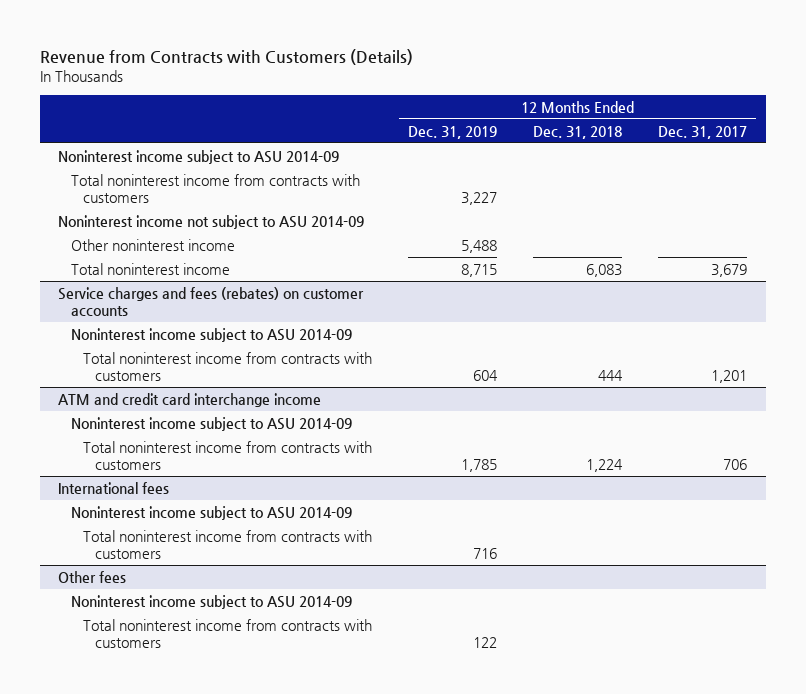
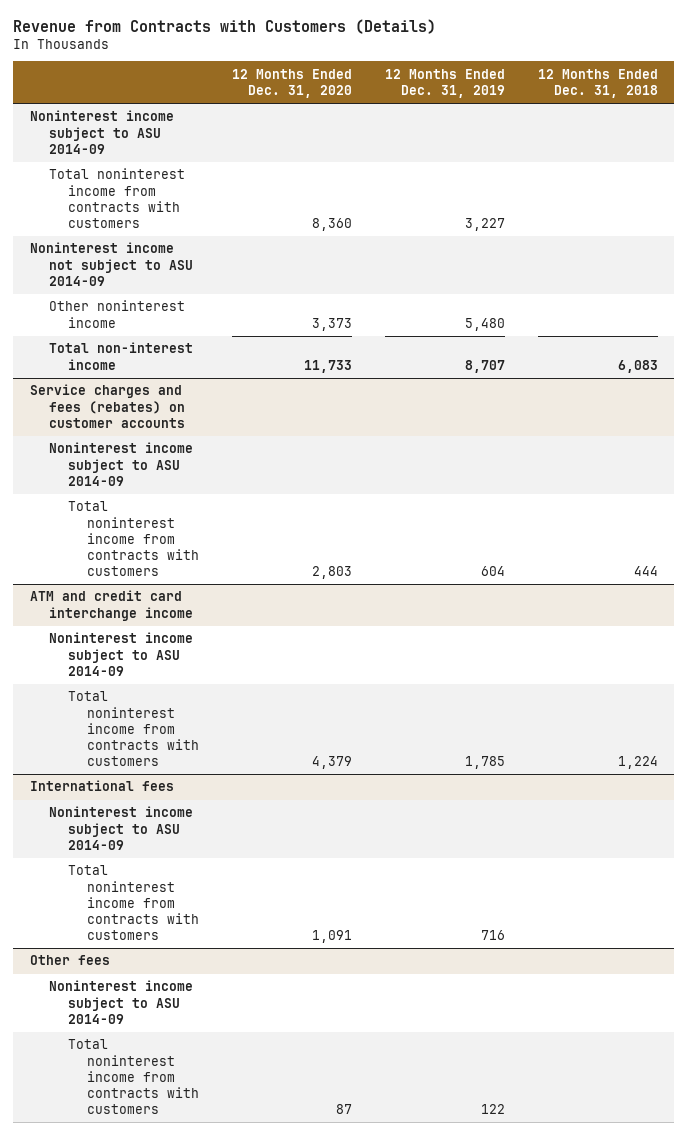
[658,125,748,139] Dec. 31, 2017 -> none
none -> [231,68,352,98] 12 Months Ended Dec. 31, 2020
[461,239,498,253] 5,488 -> [464,317,505,331] 5,480
[70,262,230,275] Total noninterest income -> [48,342,193,370] Total non-interest income
[461,263,498,277] 8,715 -> [464,359,505,373] 8,707

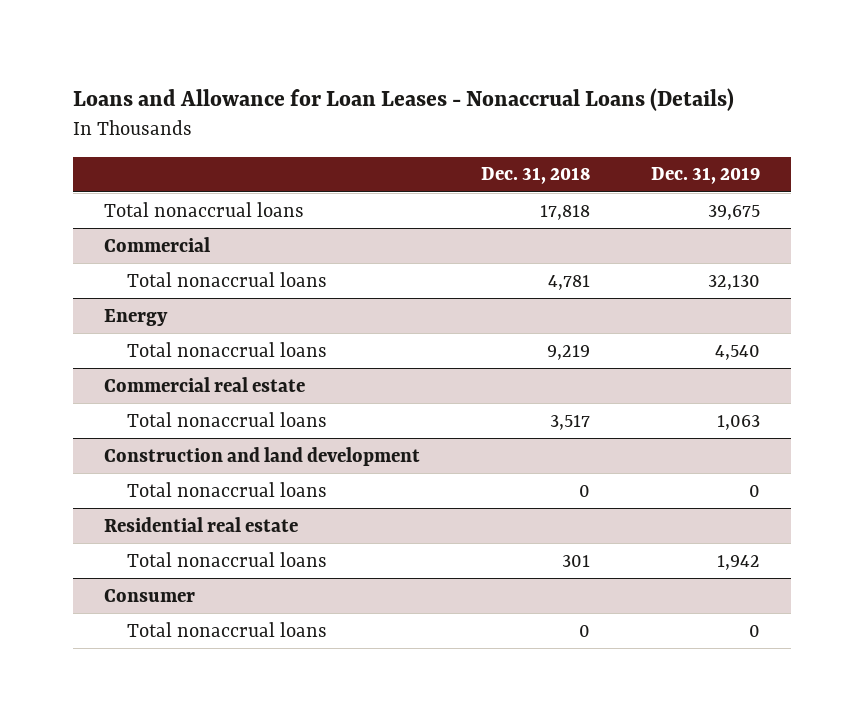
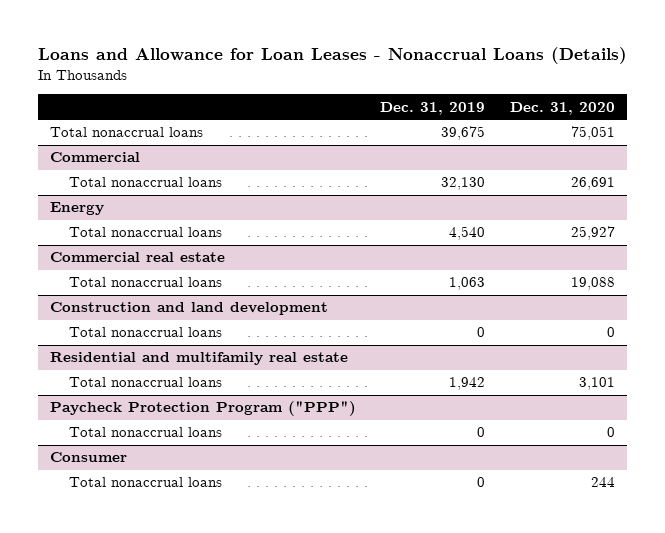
[480,167,590,185] Dec. 31, 2018 -> none
none -> [509,101,615,115] Dec. 31, 2020
[103,516,298,532] Residential real estate -> [50,352,349,366] Residential and multifamily real estate
none -> [50,401,357,417] Paycheck Protection Program ("PPP")
none -> [68,427,222,438] Total nonaccrual loans

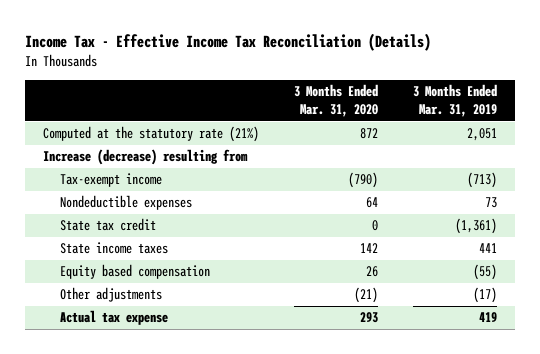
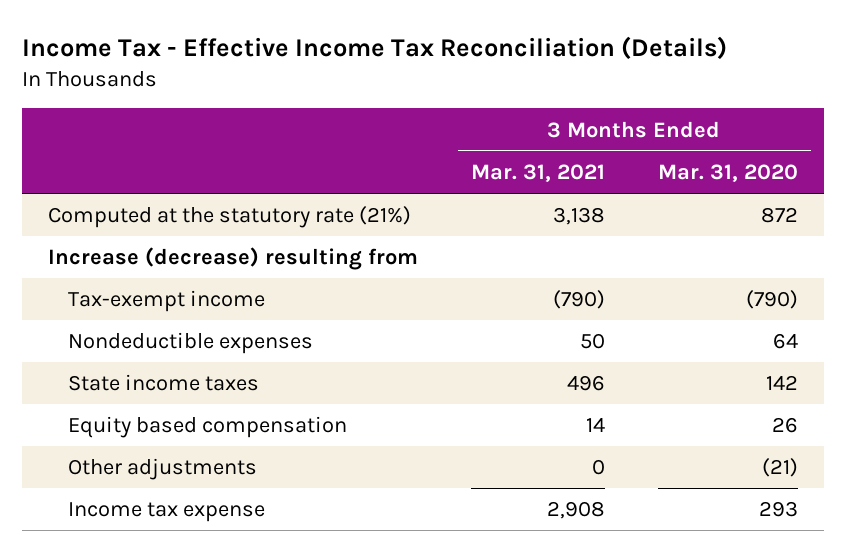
[413,84,498,118] 3 Months Ended Mar. 31, 2019 -> none
none -> [470,163,605,182] Mar. 31, 2021
[60,218,157,232] State tax credit -> none
[60,310,169,326] Actual tax expense -> [67,502,265,523] Income tax expense

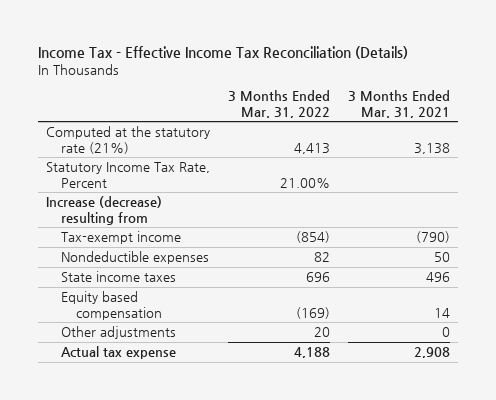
[657,163,798,182] Mar. 31, 2020 -> none
none -> [227,90,330,118] 3 Months Ended Mar. 31, 2022
none -> [46,162,211,188] Statutory Income Tax Rate, Percent
[67,502,265,523] Income tax expense -> [61,346,177,360] Actual tax expense

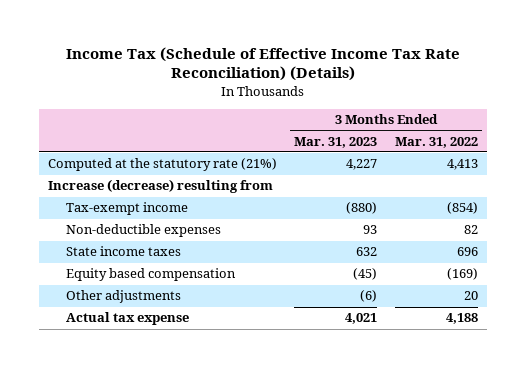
[37,45,408,59] Income Tax - Effective Income Tax Reconciliation (Details) -> [65,46,460,82] Income Tax (Schedule of Effective Income Tax Rate Reconciliation) (Details)
[347,90,450,118] 3 Months Ended Mar. 31, 2021 -> none
none -> [294,136,378,148] Mar. 31, 2023
[46,162,211,188] Statutory Income Tax Rate, Percent -> none
[61,251,210,265] Nondeductible expenses -> [66,224,222,238] Non-deductible expenses

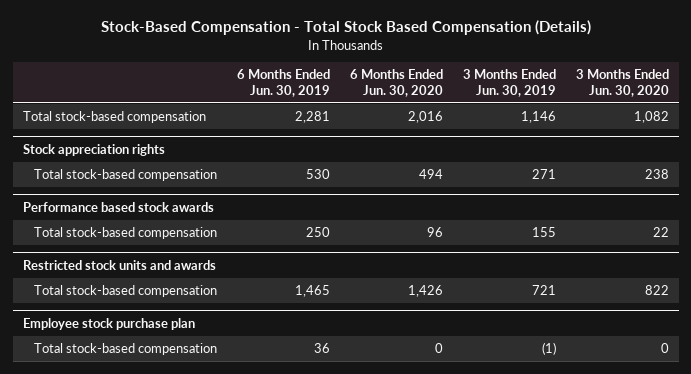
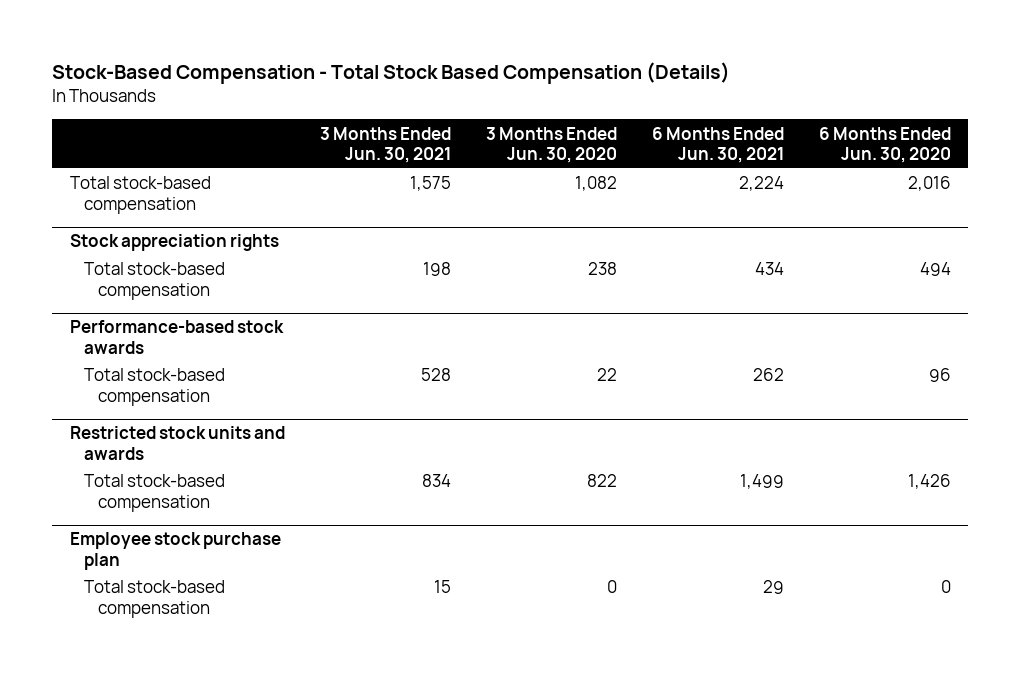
[236,69,330,98] 6 Months Ended Jun. 30, 2019 -> none
[462,69,556,98] 3 Months Ended Jun. 30, 2019 -> none
none -> [319,126,451,163] 3 Months Ended Jun. 30, 2021
none -> [651,126,784,163] 6 Months Ended Jun. 30, 2021
[22,201,214,212] Performance based stock awards -> [69,320,284,354] Performance-based stock awards

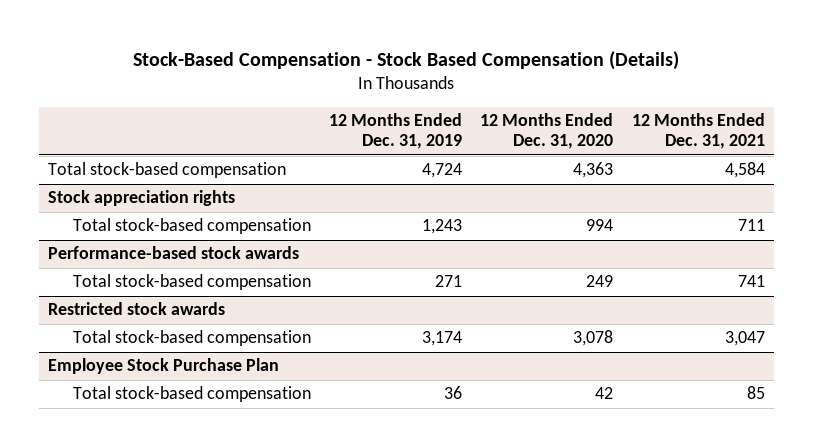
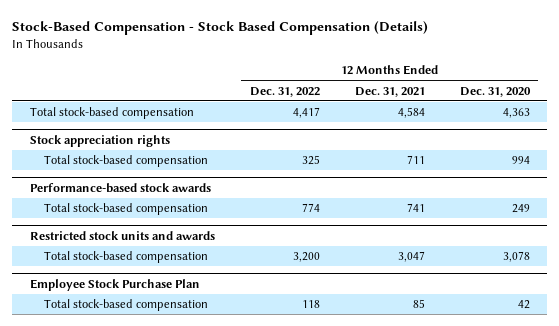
[329,113,463,150] 12 Months Ended Dec. 31, 2019 -> none
none -> [249,86,320,97] Dec. 31, 2022
[48,302,226,316] Restricted stock awards -> [29,230,215,240] Restricted stock units and awards

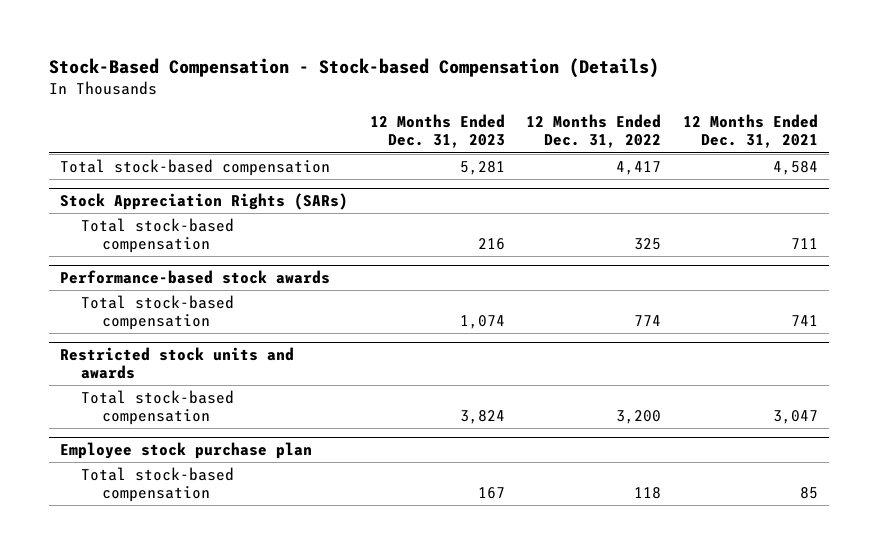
[12,21,429,36] Stock-Based Compensation - Stock Based Compensation (Details) -> [48,57,659,78] Stock-Based Compensation - Stock-based Compensation (Details)
[459,86,531,97] Dec. 31, 2020 -> none
none -> [369,114,505,149] 12 Months Ended Dec. 31, 2023
[29,134,170,147] Stock appreciation rights -> [59,193,348,211] Stock Appreciation Rights (SARs)
[29,278,200,291] Employee Stock Purchase Plan -> [59,442,312,460] Employee stock purchase plan

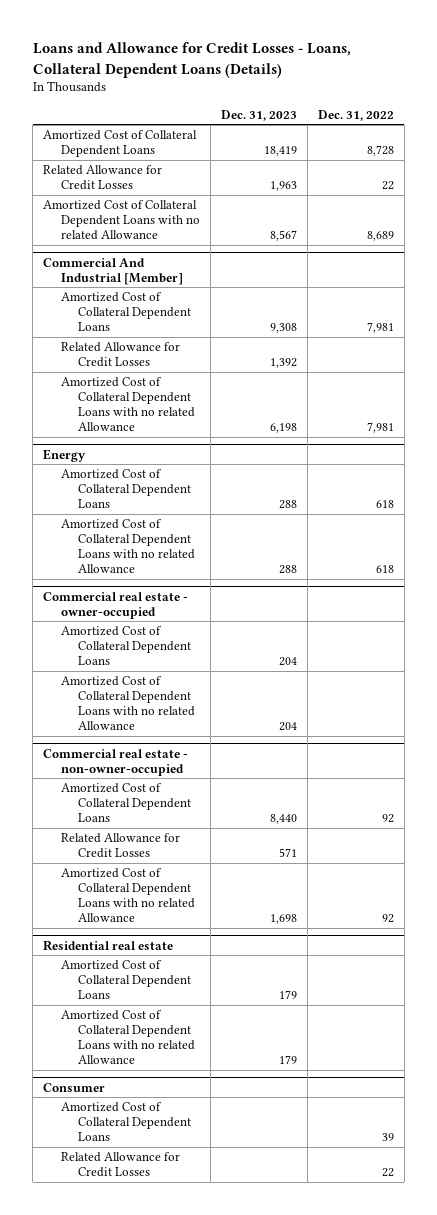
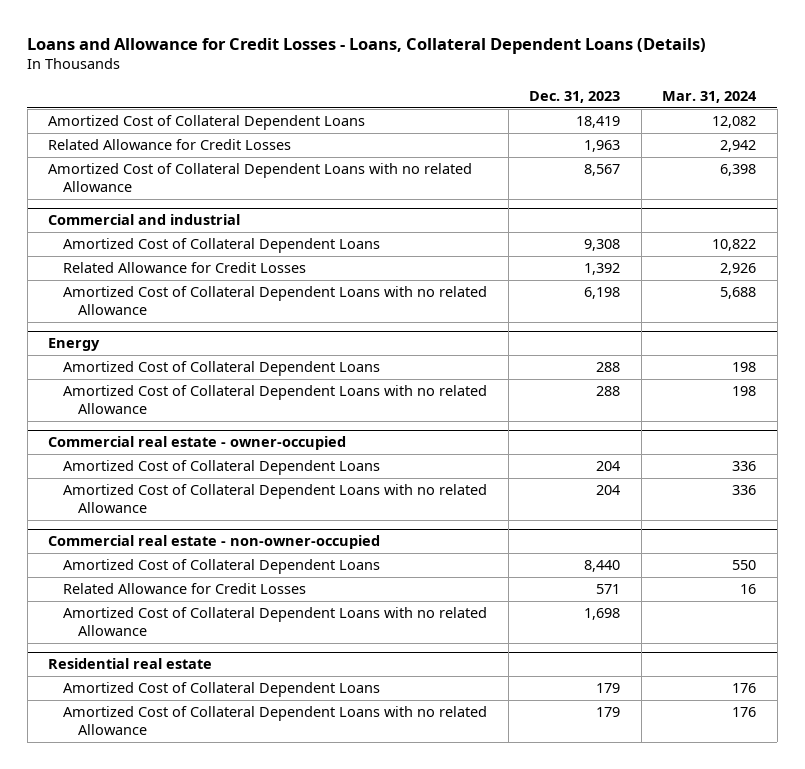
[317,109,394,121] Dec. 31, 2022 -> none
none -> [662,90,758,103] Mar. 31, 2024
[43,257,183,285] Commercial And Industrial [Member] -> [48,214,241,226] Commercial and industrial
[43,1082,106,1092] Consumer -> none
[60,1102,191,1142] Amortized Cost of Collateral Dependent Loans -> none
[60,1152,180,1178] Related Allowance for Credit Losses -> none

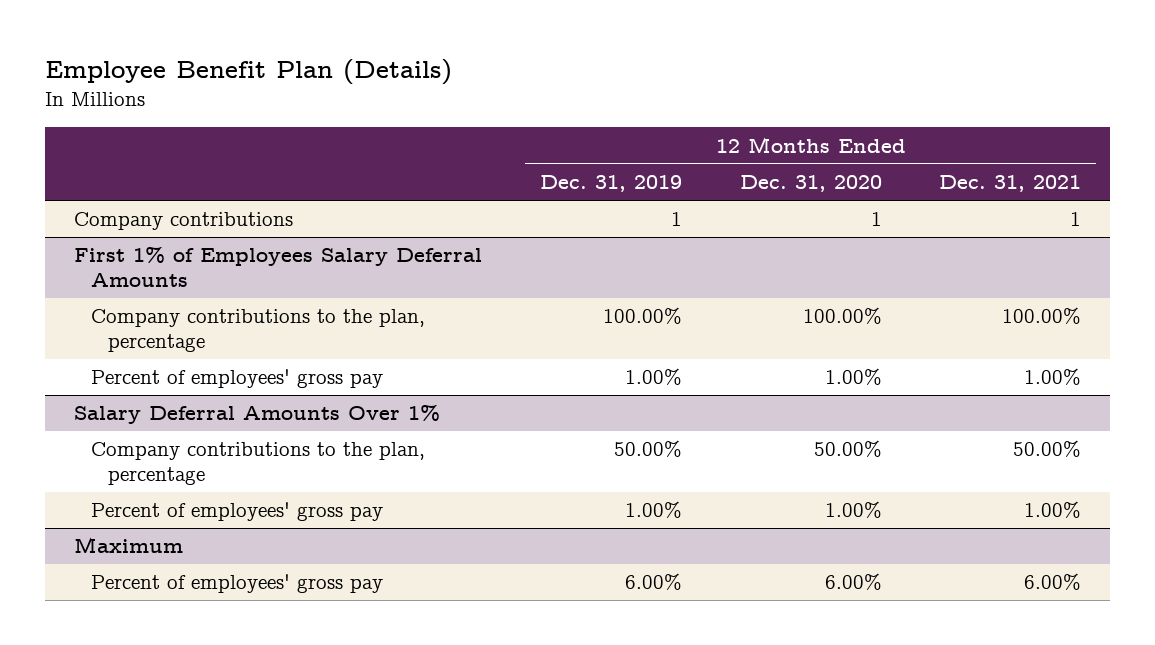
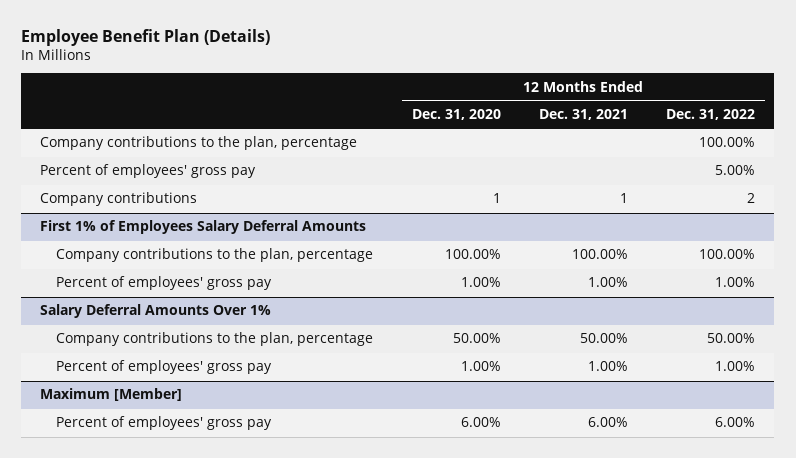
[539,175,682,193] Dec. 31, 2019 -> none
none -> [666,109,756,121] Dec. 31, 2022
none -> [40,136,358,151] Company contributions to the plan, percentage
none -> [40,164,257,179] Percent of employees' gross pay
[74,537,184,554] Maximum -> [40,388,183,402] Maximum [Member]

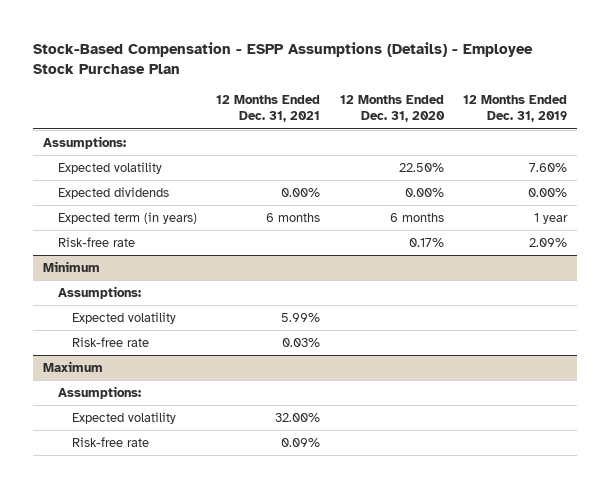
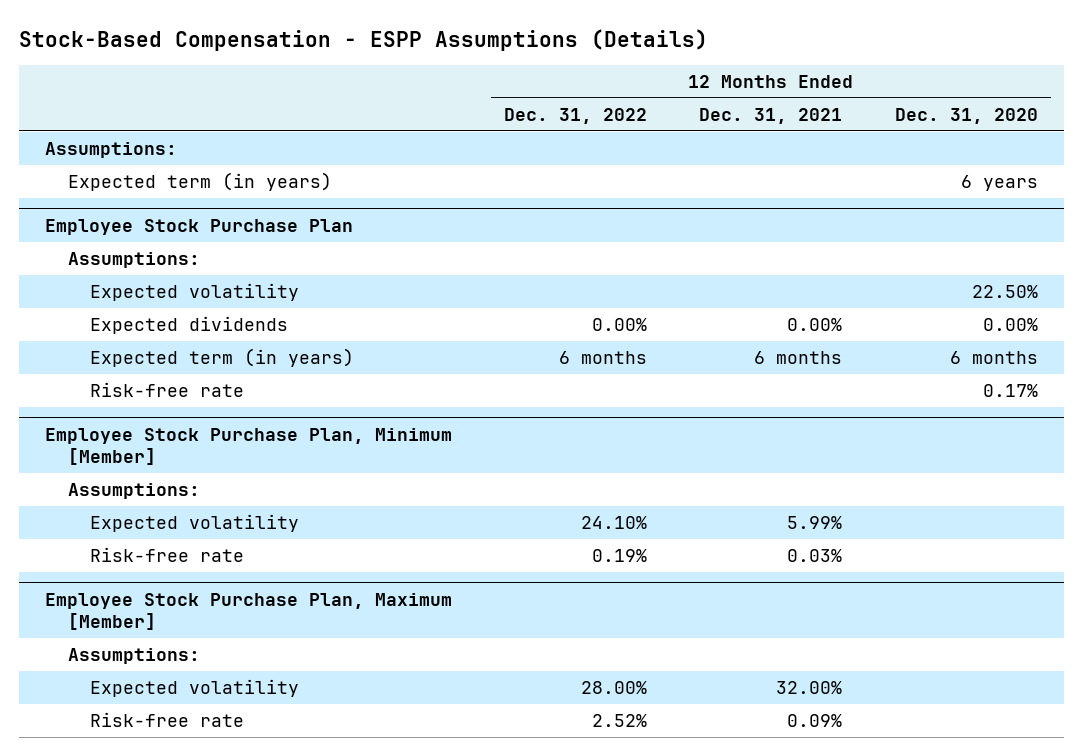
[33,41,534,74] Stock-Based Compensation - ESPP Assumptions (Details) - Employee Stock Purchase Plan -> [19,28,709,51] Stock-Based Compensation - ESPP Assumptions (Details)
[463,95,568,123] 12 Months Ended Dec. 31, 2019 -> none
none -> [504,107,648,124] Dec. 31, 2022
none -> [67,171,332,191] Expected term (in years)
none -> [45,218,354,235] Employee Stock Purchase Plan
none -> [67,251,200,268] Assumptions:
[43,261,101,273] Minimum -> none
none -> [45,427,453,465] Employee Stock Purchase Plan, Minimum [Member]
[43,361,104,373] Maximum -> none
none -> [45,592,453,630] Employee Stock Purchase Plan, Maximum [Member]

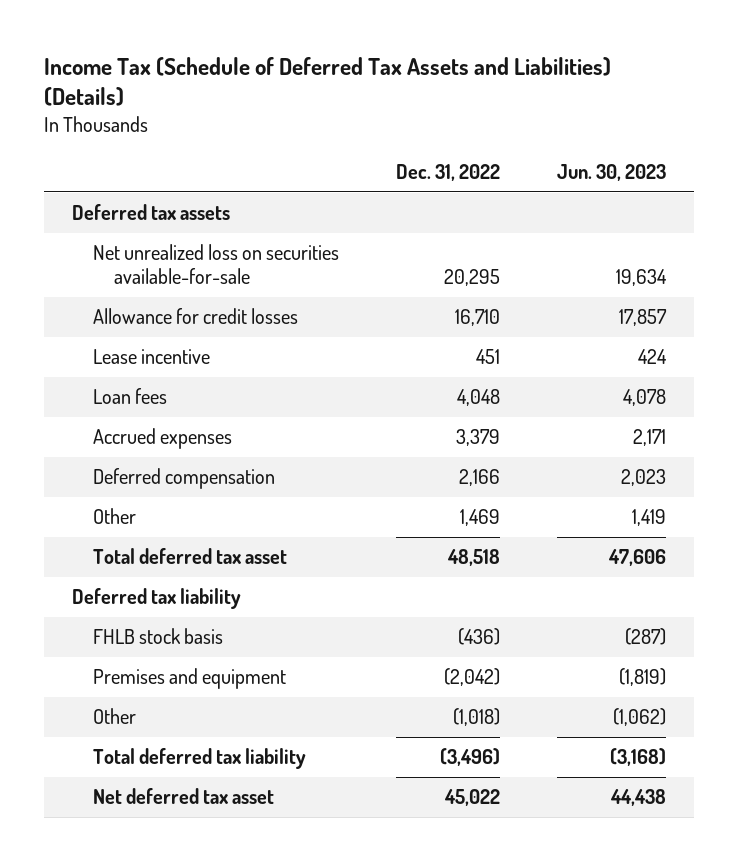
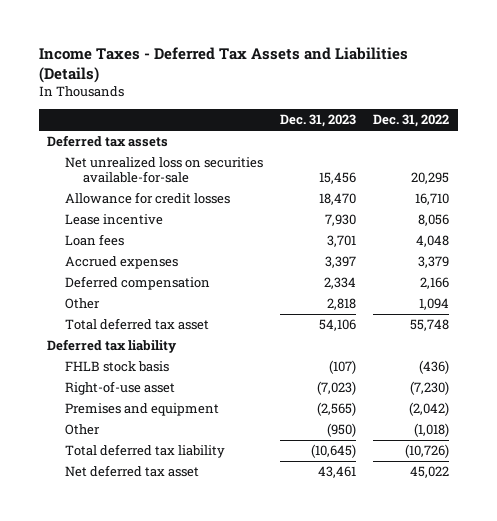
[43,56,611,107] Income Tax (Schedule of Deferred Tax Assets and Liabilities) (Details) -> [38,46,408,83] Income Taxes - Deferred Tax Assets and Liabilities (Details)
[557,163,667,181] Jun. 30, 2023 -> none
none -> [280,114,357,128] Dec. 31, 2023
[476,349,501,365] 451 -> [418,214,450,227] 8,056
[460,509,501,527] 1,469 -> [419,298,450,311] 1,094
[447,549,501,567] 48,518 -> [410,319,450,332] 55,748
none -> [65,381,176,396] Right-of-use asset
[440,748,501,767] (3,496) -> [405,444,450,459] (10,726)

